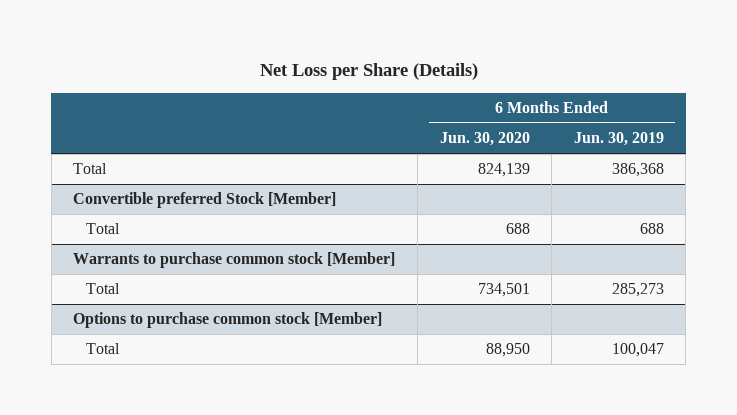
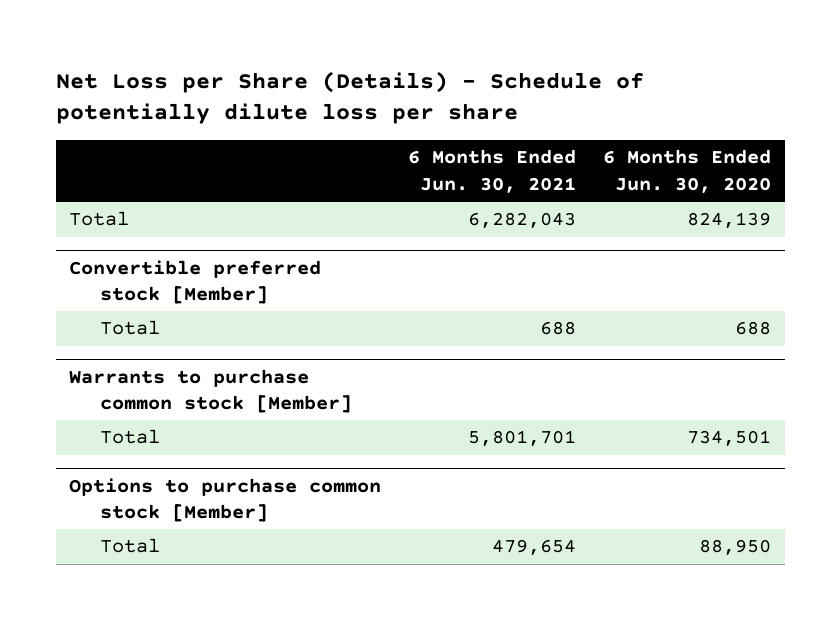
[259,63,478,81] Net Loss per Share (Details) -> [55,70,644,125] Net Loss per Share (Details) - Schedule of potentially dilute loss per share
[573,132,664,147] Jun. 30, 2019 -> none
none -> [408,149,577,193] 6 Months Ended Jun. 30, 2021
[73,192,337,209] Convertible preferred Stock [Member] -> [69,259,322,305] Convertible preferred stock [Member]

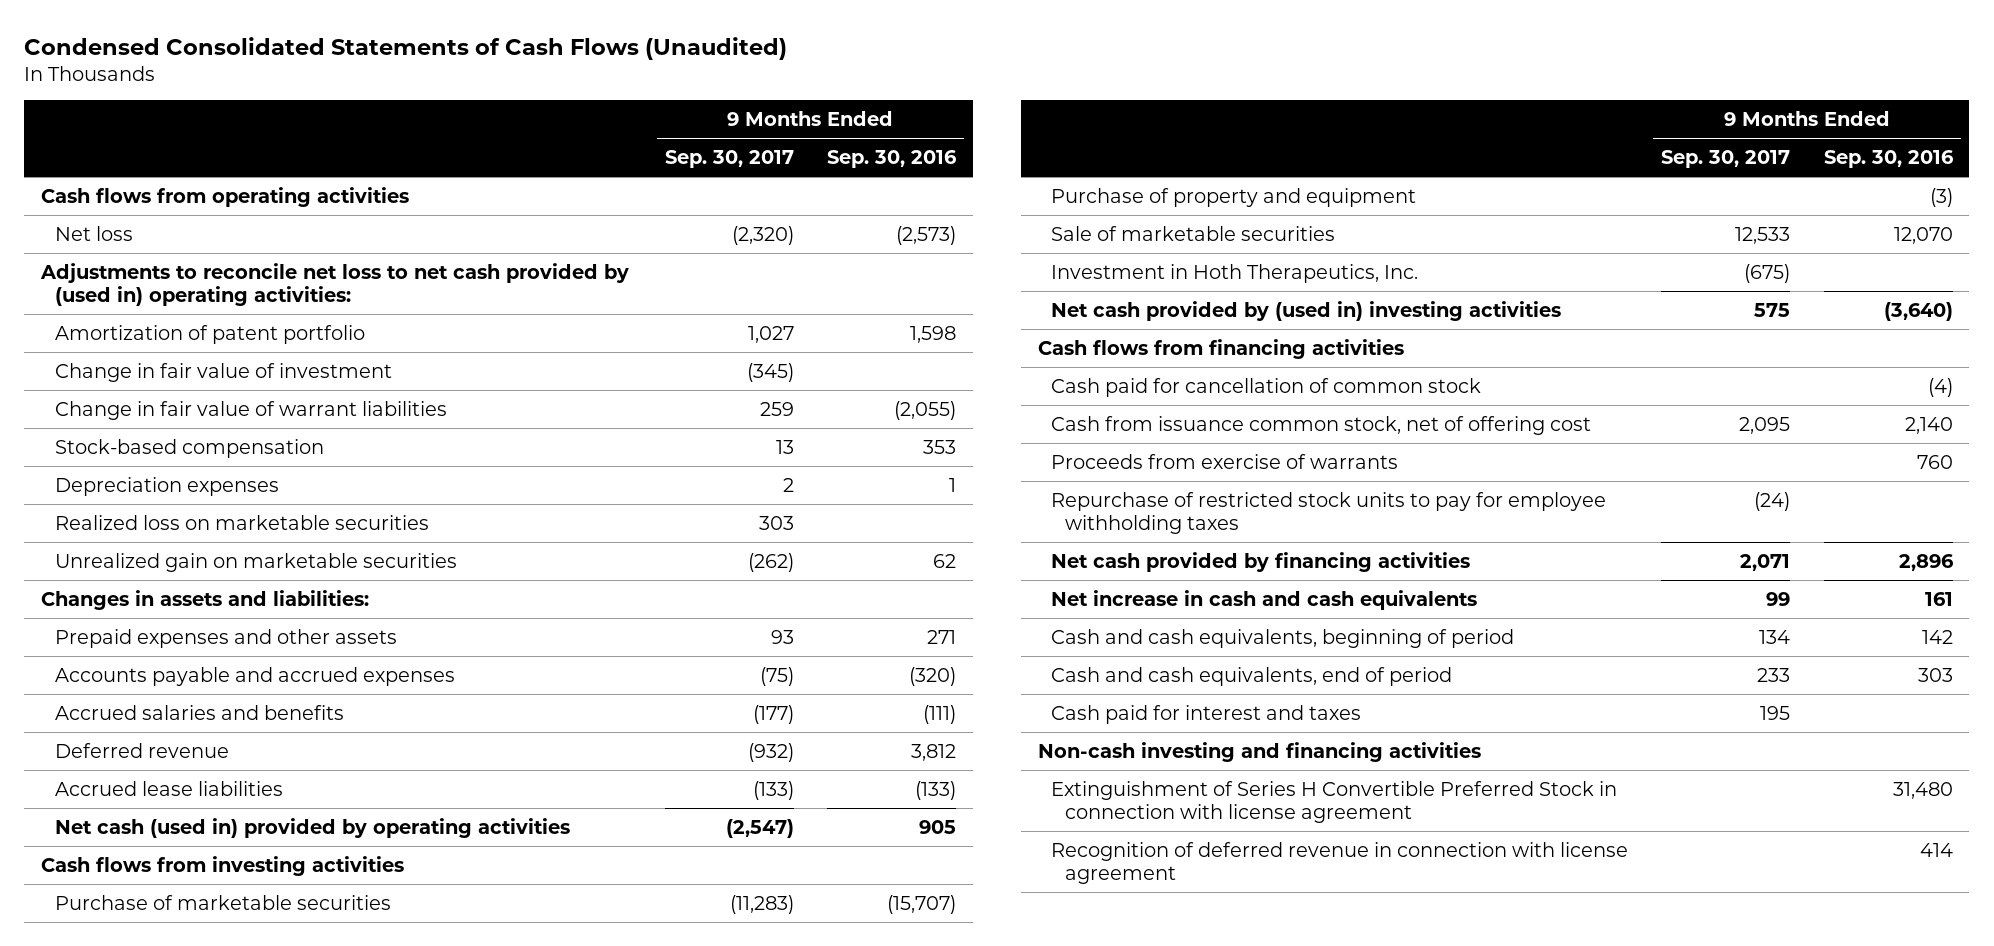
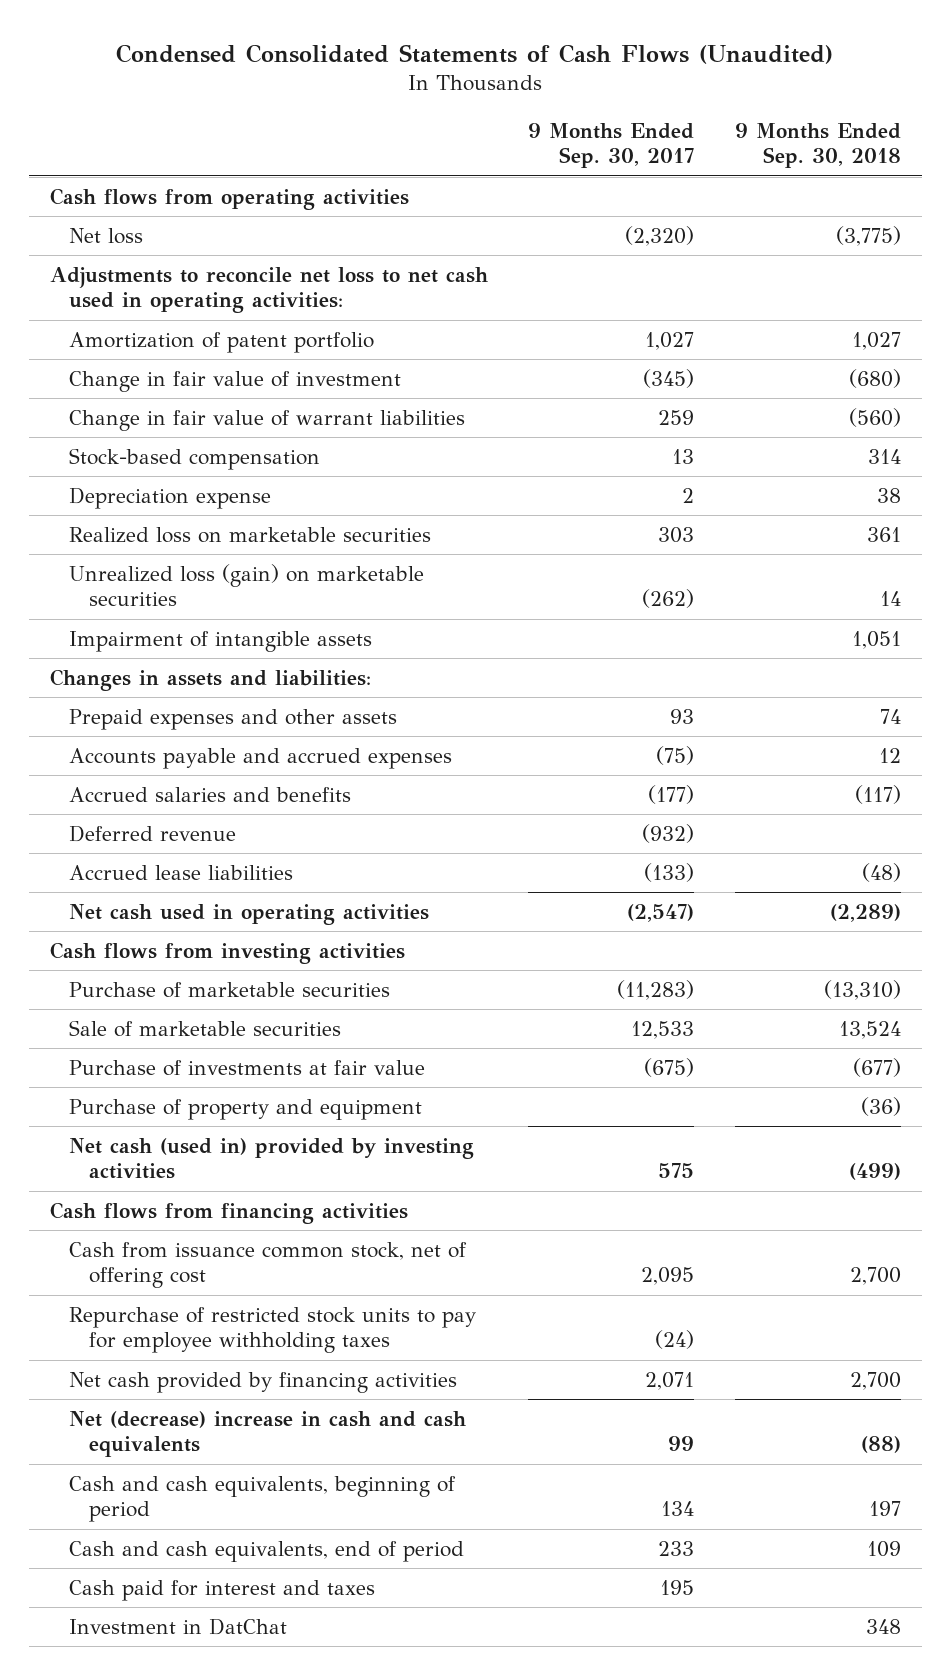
[826,149,957,168] Sep. 30, 2016 -> none
none -> [735,122,902,169] 9 Months Ended Sep. 30, 2018
[39,262,629,306] Adjustments to reconcile net loss to net cash provided by (used in) operating activities: -> [49,266,488,314] Adjustments to reconcile net loss to net cash used in operating activities:
[54,476,279,496] Depreciation expenses -> [69,486,272,509] Depreciation expense
[54,552,457,572] Unrealized gain on marketable securities -> [69,563,425,607] Unrealized loss (gain) on marketable securities
none -> [69,630,373,652] Impairment of intangible assets
[54,817,570,838] Net cash (used in) provided by operating activities -> [69,903,430,925] Net cash used in operating activities
[1051,263,1419,283] Investment in Hoth Therapeutics, Inc. -> [69,1059,426,1076] Purchase of investments at fair value
[1051,187,1417,207] Purchase of property and equipment -> [69,1098,423,1120] Purchase of property and equipment
[1051,300,1562,321] Net cash provided by (used in) investing activities -> [69,1137,475,1180] Net cash (used in) provided by investing activities
[1051,377,1482,397] Cash paid for cancellation of common stock -> none
[1051,453,1399,469] Proceeds from exercise of warrants -> none
[1051,589,1478,610] Net increase in cash and cash equivalents -> [69,1410,467,1458] Net (decrease) increase in cash and cash equivalents
[1037,741,1481,762] Non-cash investing and financing activities -> none
[1051,780,1618,823] Extinguishment of Series H Convertible Preferred Stock in connection with license agreement -> none
[1051,841,1629,884] Recognition of deferred revenue in connection with license agreement -> none
none -> [69,1617,288,1635] Investment in DatChat

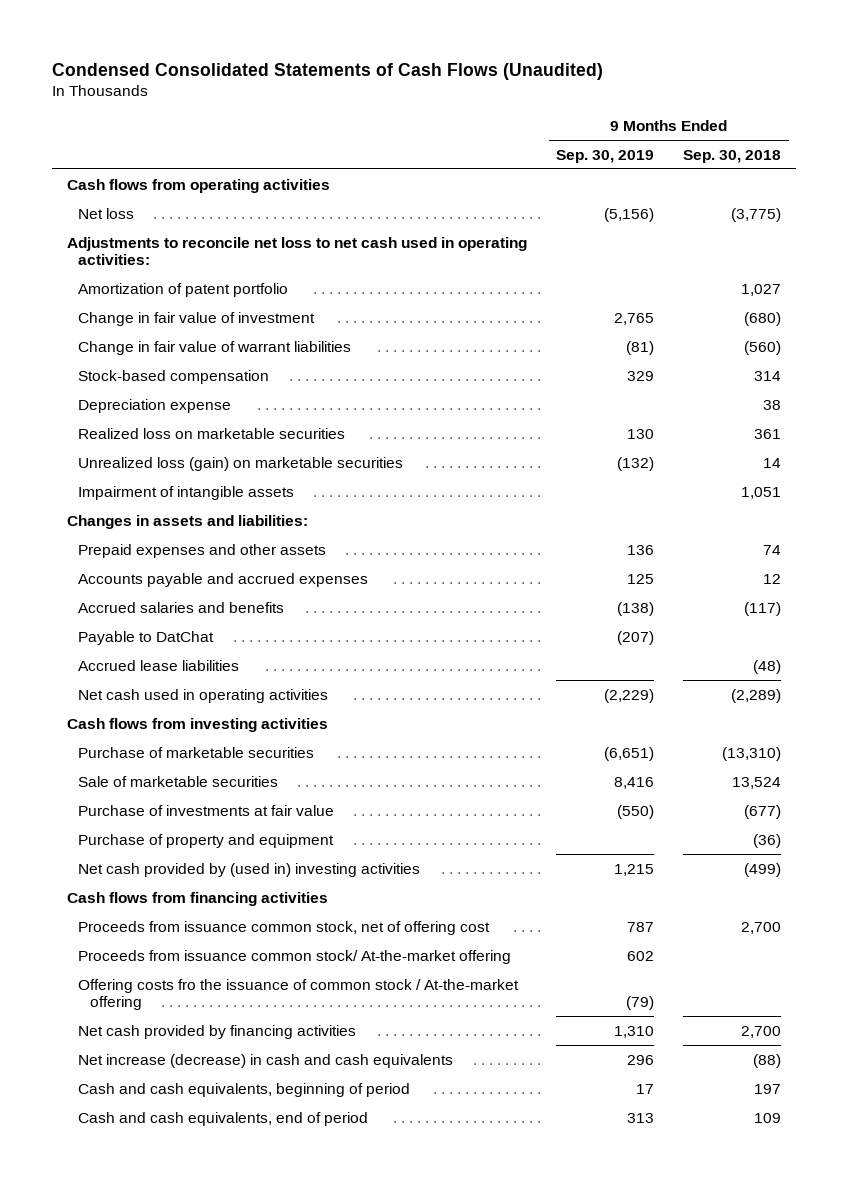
[528,122,695,169] 9 Months Ended Sep. 30, 2017 -> none
none -> [555,149,654,163] Sep. 30, 2019
[69,824,237,842] Deferred revenue -> none
none -> [78,630,215,645] Payable to DatChat
[69,1137,475,1180] Net cash (used in) provided by investing activities -> [78,862,421,877] Net cash provided by (used in) investing activities
[69,1306,477,1354] Repurchase of restricted stock units to pay for employee withholding taxes -> none
[69,1241,468,1289] Cash from issuance common stock, net of offering cost -> [78,920,491,935] Proceeds from issuance common stock, net of offering cost
none -> [78,949,512,964] Proceeds from issuance common stock/ At-the-market offering
none -> [78,978,520,1011] Offering costs fro the issuance of common stock / At-the-market offering
[69,1410,467,1458] Net (decrease) increase in cash and cash equivalents -> [78,1053,454,1068] Net increase (decrease) in cash and cash equivalents
[69,1579,376,1601] Cash paid for interest and taxes -> none
[69,1617,288,1635] Investment in DatChat -> none

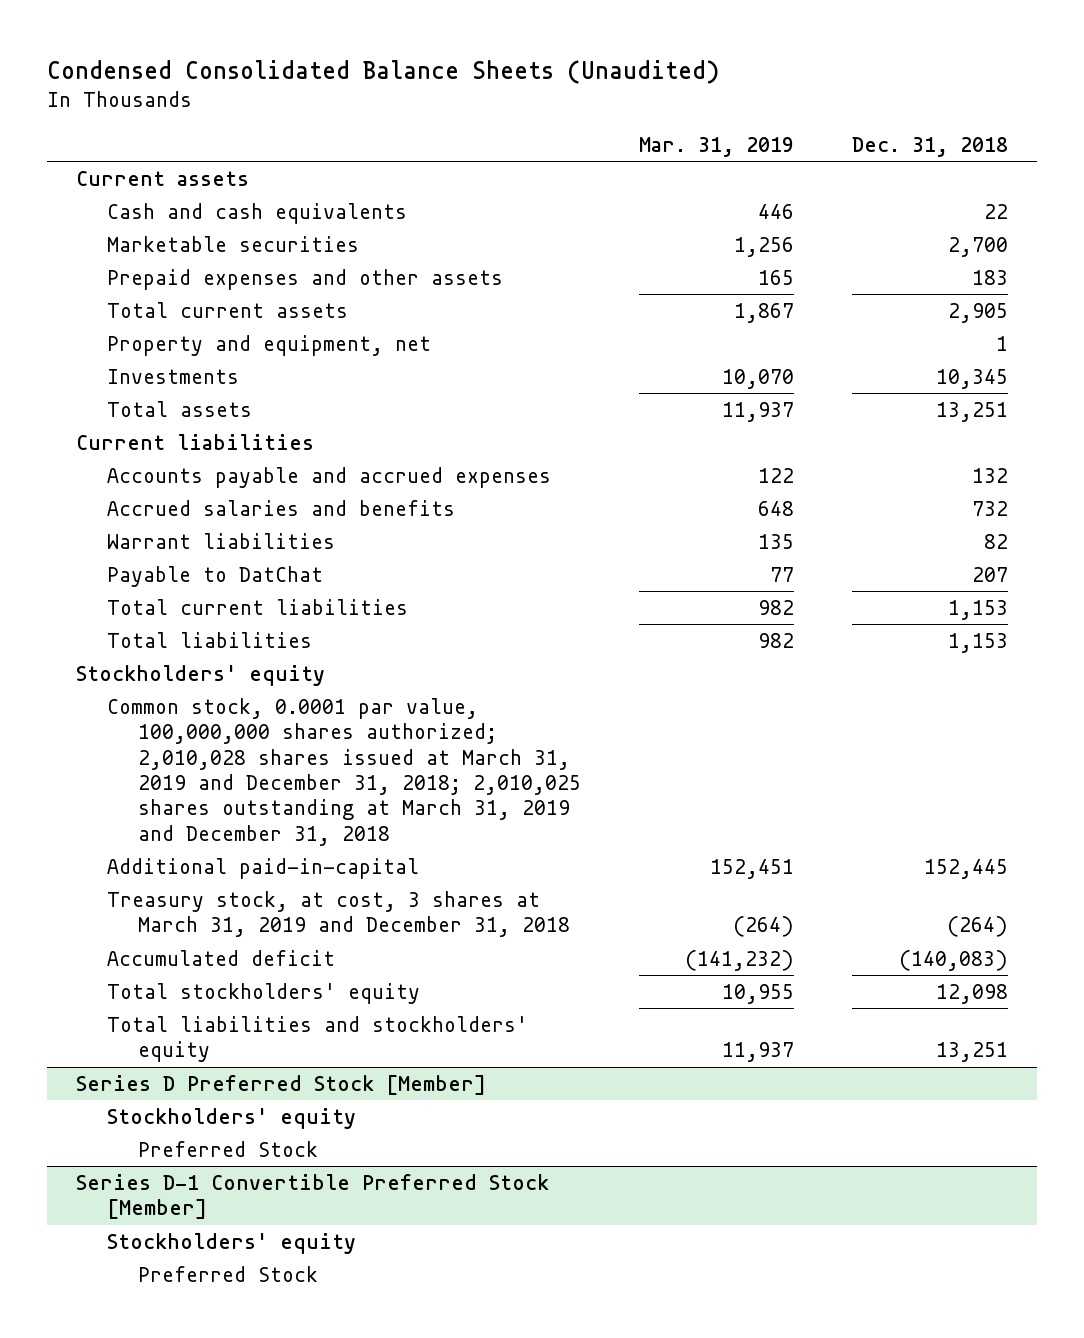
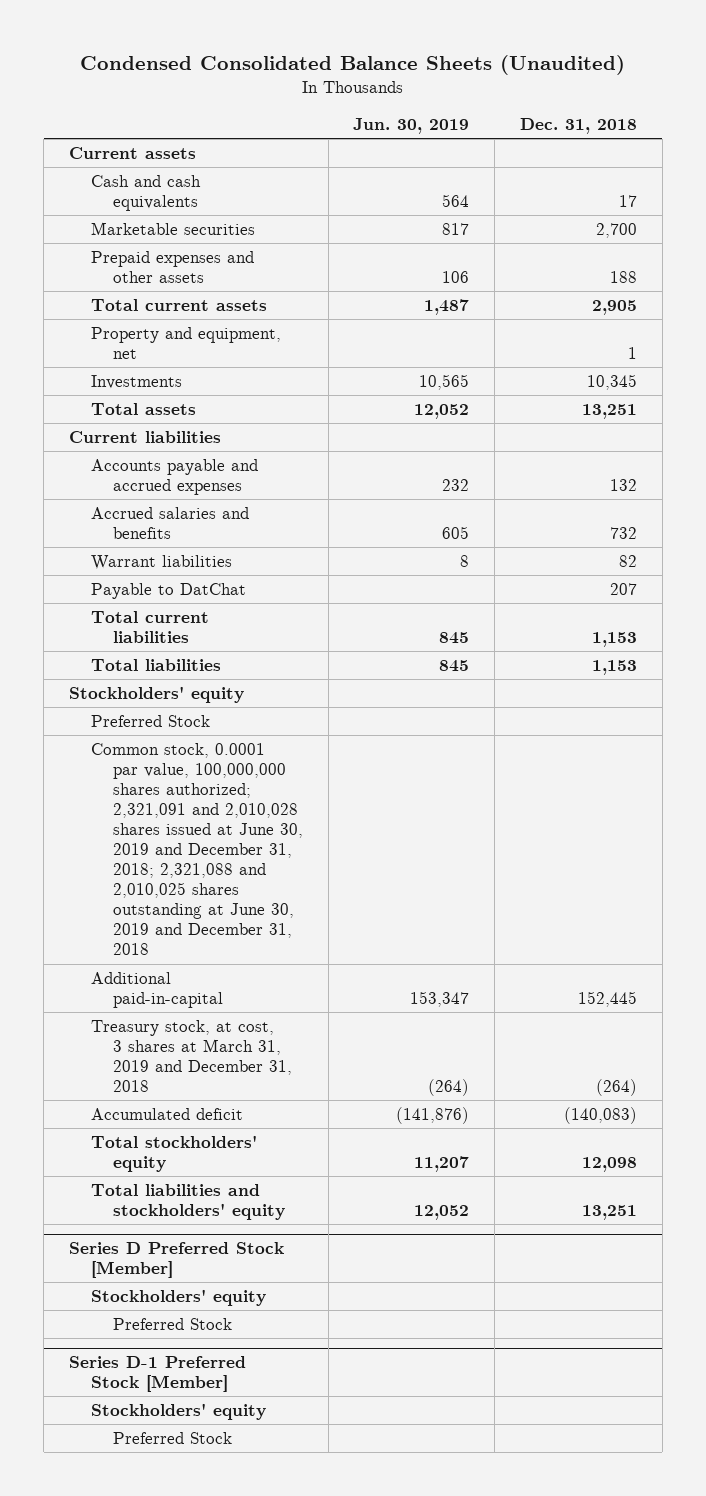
[639,137,795,158] Mar. 31, 2019 -> none
none -> [353,117,470,134] Jun. 30, 2019
[984,203,1009,219] 22 -> [618,195,637,208] 17
[972,269,1009,285] 183 -> [609,271,637,284] 188
none -> [90,715,210,728] Preferred Stock
[107,697,582,846] Common stock, 0.0001 par value, 100,000,000 shares authorized; 2,010,028 shares issued at March 31, 2019 and December 31, 2018; 2,010,025 shares outstanding at March 31, 2019 and December 31, 2018 -> [90,743,303,956] Common stock, 0.0001 par value, 100,000,000 shares authorized; 2,321,091 and 2,010,028 shares issued at June 30, 2019 and December 31, 2018; 2,321,088 and 2,010,025 shares outstanding at June 30, 2019 and December 31, 2018
[76,1173,550,1220] Series D-1 Convertible Preferred Stock [Member] -> [68,1356,246,1393] Series D-1 Preferred Stock [Member]

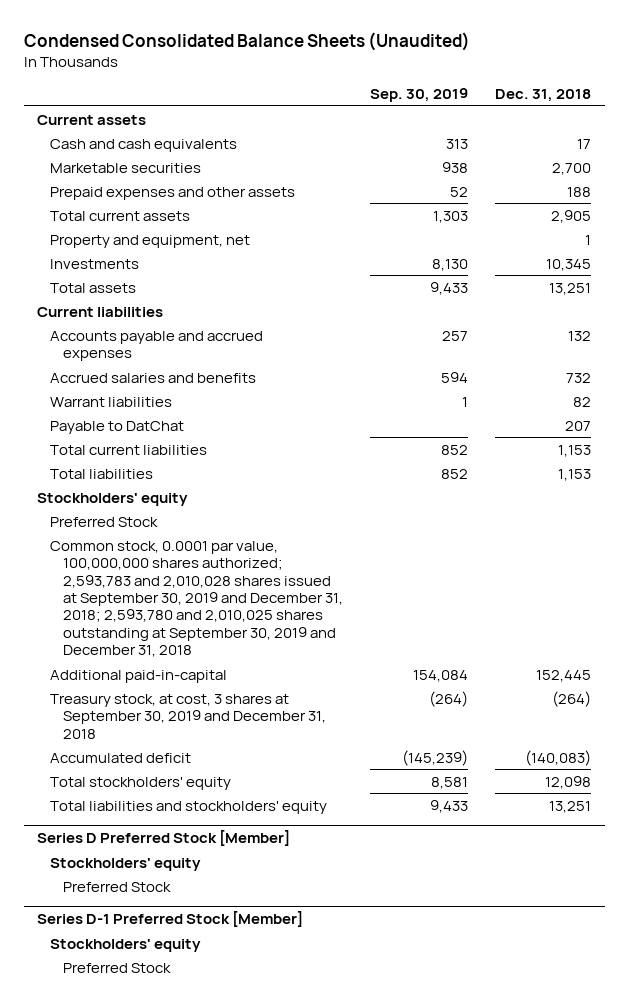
[353,117,470,134] Jun. 30, 2019 -> none
none -> [369,88,468,103] Sep. 30, 2019
[90,743,303,956] Common stock, 0.0001 par value, 100,000,000 shares authorized; 2,321,091 and 2,010,028 shares issued at June 30, 2019 and December 31, 2018; 2,321,088 and 2,010,025 shares outstanding at June 30, 2019 and December 31, 2018 -> [49,540,343,658] Common stock, 0.0001 par value, 100,000,000 shares authorized; 2,593,783 and 2,010,028 shares issued at September 30, 2019 and December 31, 2018; 2,593,780 and 2,010,025 shares outstanding at September 30, 2019 and December 31, 2018
[90,1020,292,1093] Treasury stock, at cost, 3 shares at March 31, 2019 and December 31, 2018 -> [49,693,326,739] Treasury stock, at cost, 3 shares at September 30, 2019 and December 31, 2018

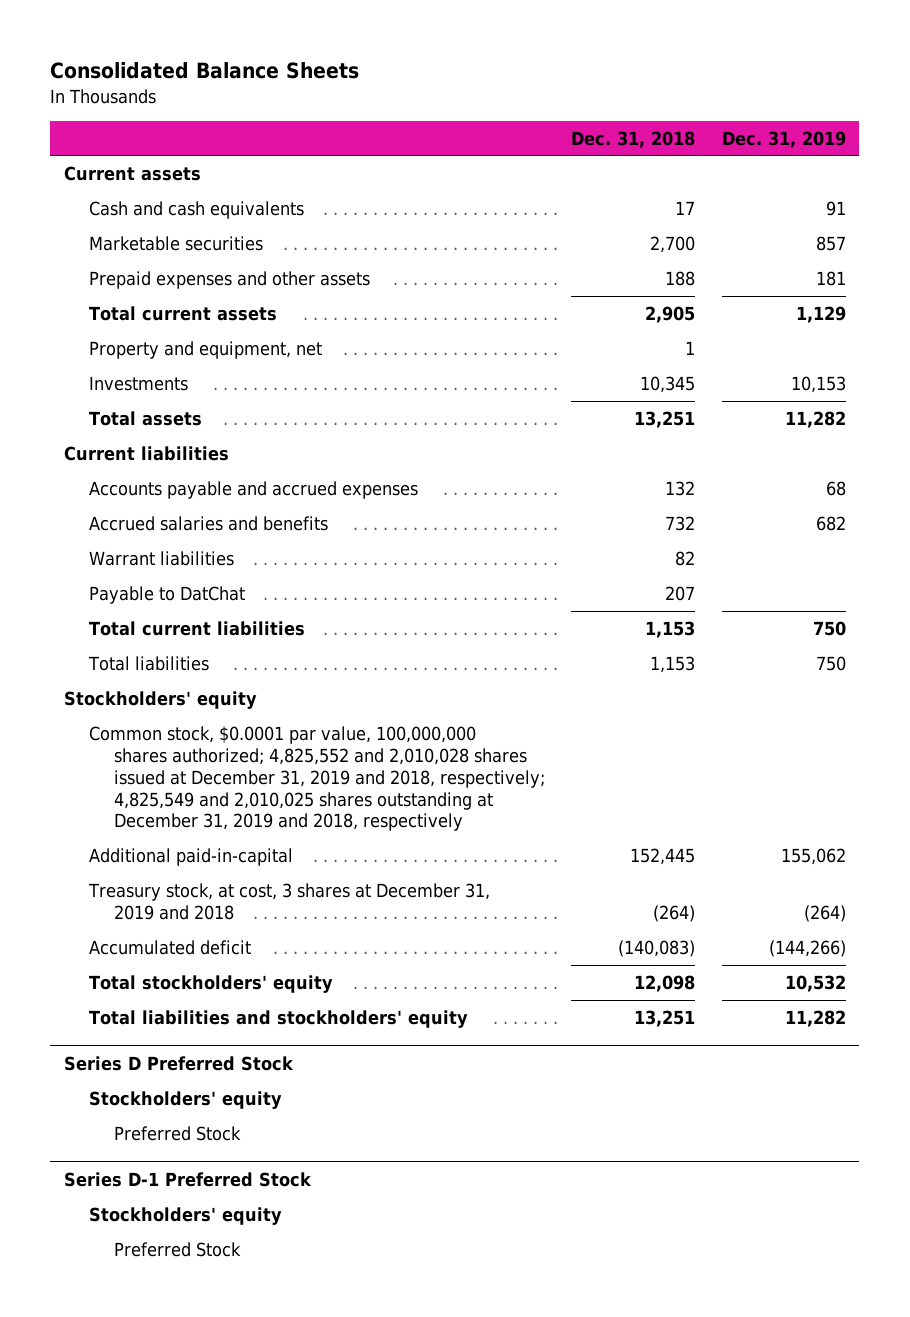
[23,31,470,51] Condensed Consolidated Balance Sheets (Unaudited) -> [50,62,360,80] Consolidated Balance Sheets
[369,88,468,103] Sep. 30, 2019 -> none
none -> [722,130,847,148] Dec. 31, 2019
[49,516,158,527] Preferred Stock -> none
[49,540,343,658] Common stock, 0.0001 par value, 100,000,000 shares authorized; 2,593,783 and 2,010,028 shares issued at September 30, 2019 and December 31, 2018; 2,593,780 and 2,010,025 shares outstanding at September 30, 2019 and December 31, 2018 -> [88,725,545,832] Common stock, $0.0001 par value, 100,000,000 shares authorized; 4,825,552 and 2,010,028 shares issued at December 31, 2019 and 2018, respectively; 4,825,549 and 2,010,025 shares outstanding at December 31, 2019 and 2018, respectively
[49,693,326,739] Treasury stock, at cost, 3 shares at September 30, 2019 and December 31, 2018 -> [87,882,490,920] Treasury stock, at cost, 3 shares at December 31, 2019 and 2018
[37,830,291,847] Series D Preferred Stock [Member] -> [63,1055,294,1071] Series D Preferred Stock
[37,911,304,928] Series D-1 Preferred Stock [Member] -> [63,1171,312,1187] Series D-1 Preferred Stock

